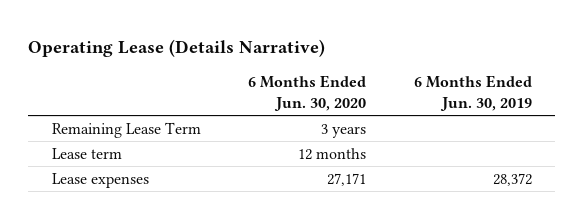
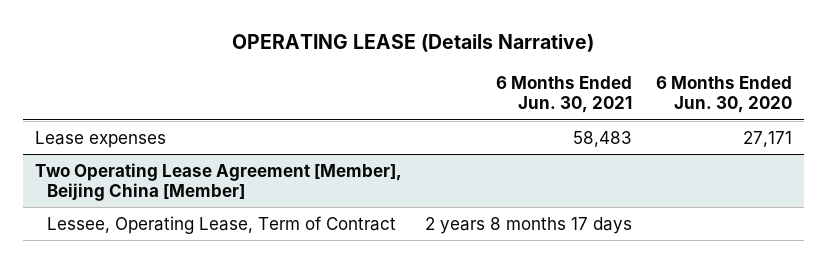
[28,39,326,58] Operating Lease (Details Narrative) -> [232,34,595,53] OPERATING LEASE (Details Narrative)
[413,75,532,111] 6 Months Ended Jun. 30, 2019 -> none
none -> [496,76,633,114] 6 Months Ended Jun. 30, 2021
[51,121,201,138] Remaining Lease Term -> none
[51,147,122,159] Lease term -> none
none -> [34,162,402,201] Two Operating Lease Agreement [Member], Beijing China [Member]
none -> [47,215,397,234] Lessee, Operating Lease, Term of Contract

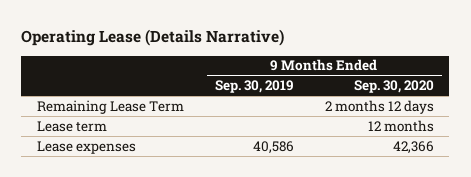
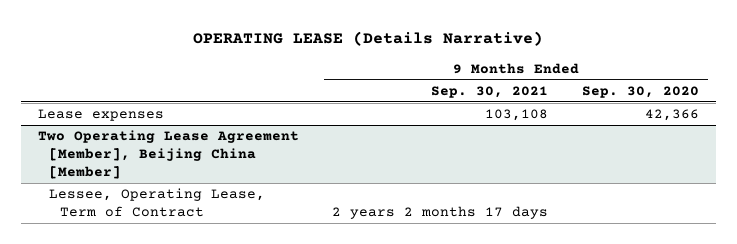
[21,29,285,47] Operating Lease (Details Narrative) -> [193,30,544,46] OPERATING LEASE (Details Narrative)
[214,80,294,94] Sep. 30, 2019 -> none
none -> [431,85,549,98] Sep. 30, 2021
[36,99,184,114] Remaining Lease Term -> none
[36,120,107,132] Lease term -> none
none -> [37,130,299,179] Two Operating Lease Agreement [Member], Beijing China [Member]
none -> [48,188,265,218] Lessee, Operating Lease, Term of Contract

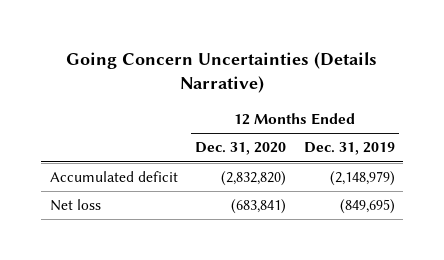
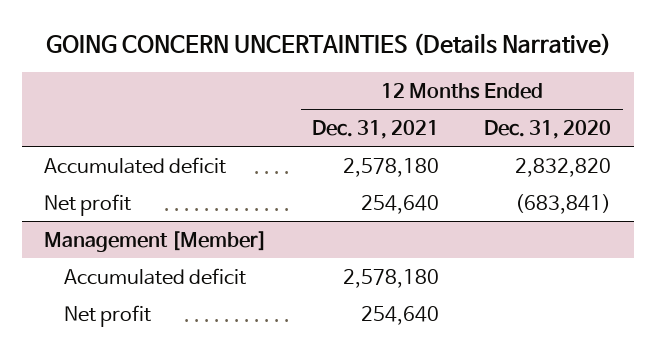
[66,52,378,94] Going Concern Uncertainties (Details Narrative) -> [45,33,611,57] GOING CONCERN UNCERTAINTIES (Details Narrative)
[303,142,395,156] Dec. 31, 2019 -> none
none -> [312,119,440,139] Dec. 31, 2021
[221,171,287,187] (2,832,820) -> [515,157,612,177] 2,832,820
[49,199,101,212] Net loss -> [44,193,132,216] Net profit
none -> [44,230,268,252] Management [Member]
none -> [63,267,246,285] Accumulated deficit
none -> [63,304,151,327] Net profit

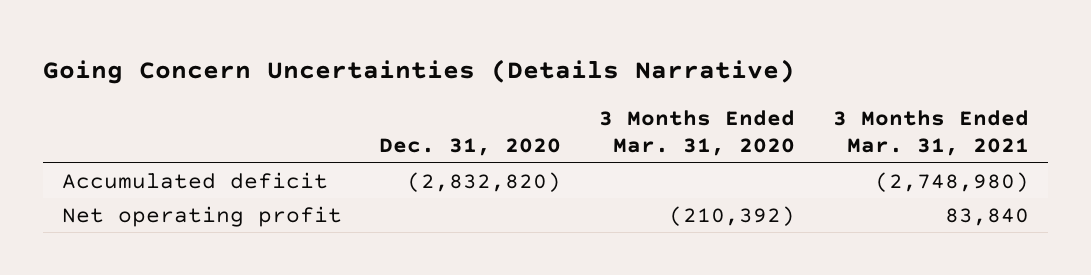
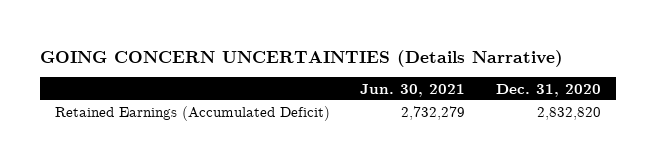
[42,59,795,85] Going Concern Uncertainties (Details Narrative) -> [39,49,563,67] GOING CONCERN UNCERTAINTIES (Details Narrative)
[599,109,796,157] 3 Months Ended Mar. 31, 2020 -> none
[833,109,1030,157] 3 Months Ended Mar. 31, 2021 -> none
none -> [360,83,466,97] Jun. 30, 2021
[61,205,342,227] Net operating profit -> none
[61,171,328,189] Accumulated deficit -> [55,106,331,122] Retained Earnings (Accumulated Deficit)
[407,171,562,192] (2,832,820) -> [536,107,601,121] 2,832,820

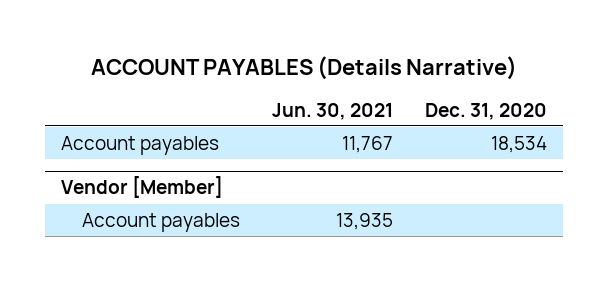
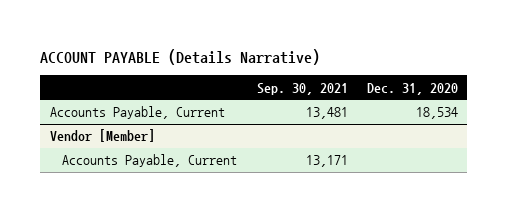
[90,55,517,80] ACCOUNT PAYABLES (Details Narrative) -> [40,48,321,65] ACCOUNT PAYABLE (Details Narrative)
[272,102,394,120] Jun. 30, 2021 -> none
none -> [256,82,348,95] Sep. 30, 2021
[60,136,219,156] Account payables -> [49,106,225,120] Accounts Payable, Current
[82,213,241,233] Account payables -> [62,154,238,168] Accounts Payable, Current

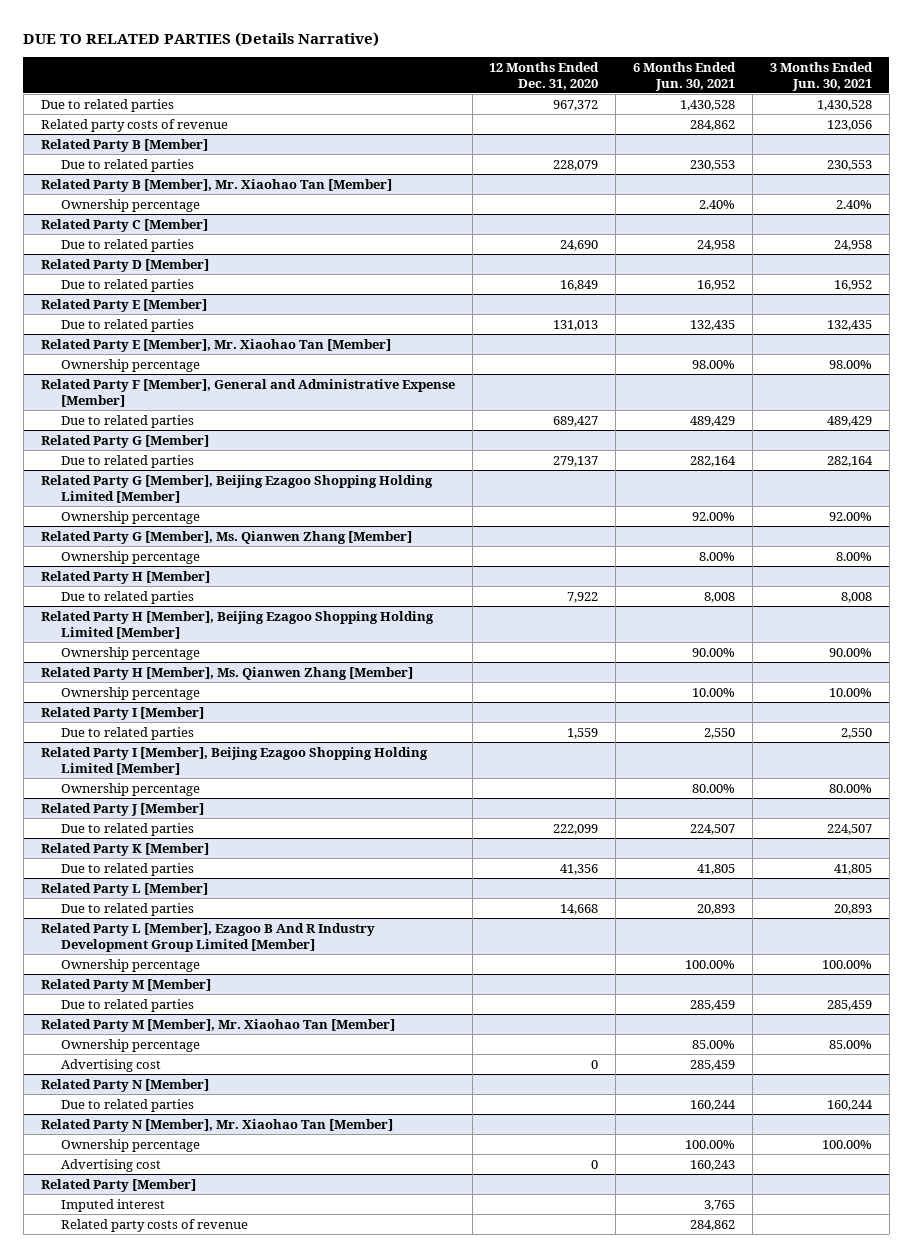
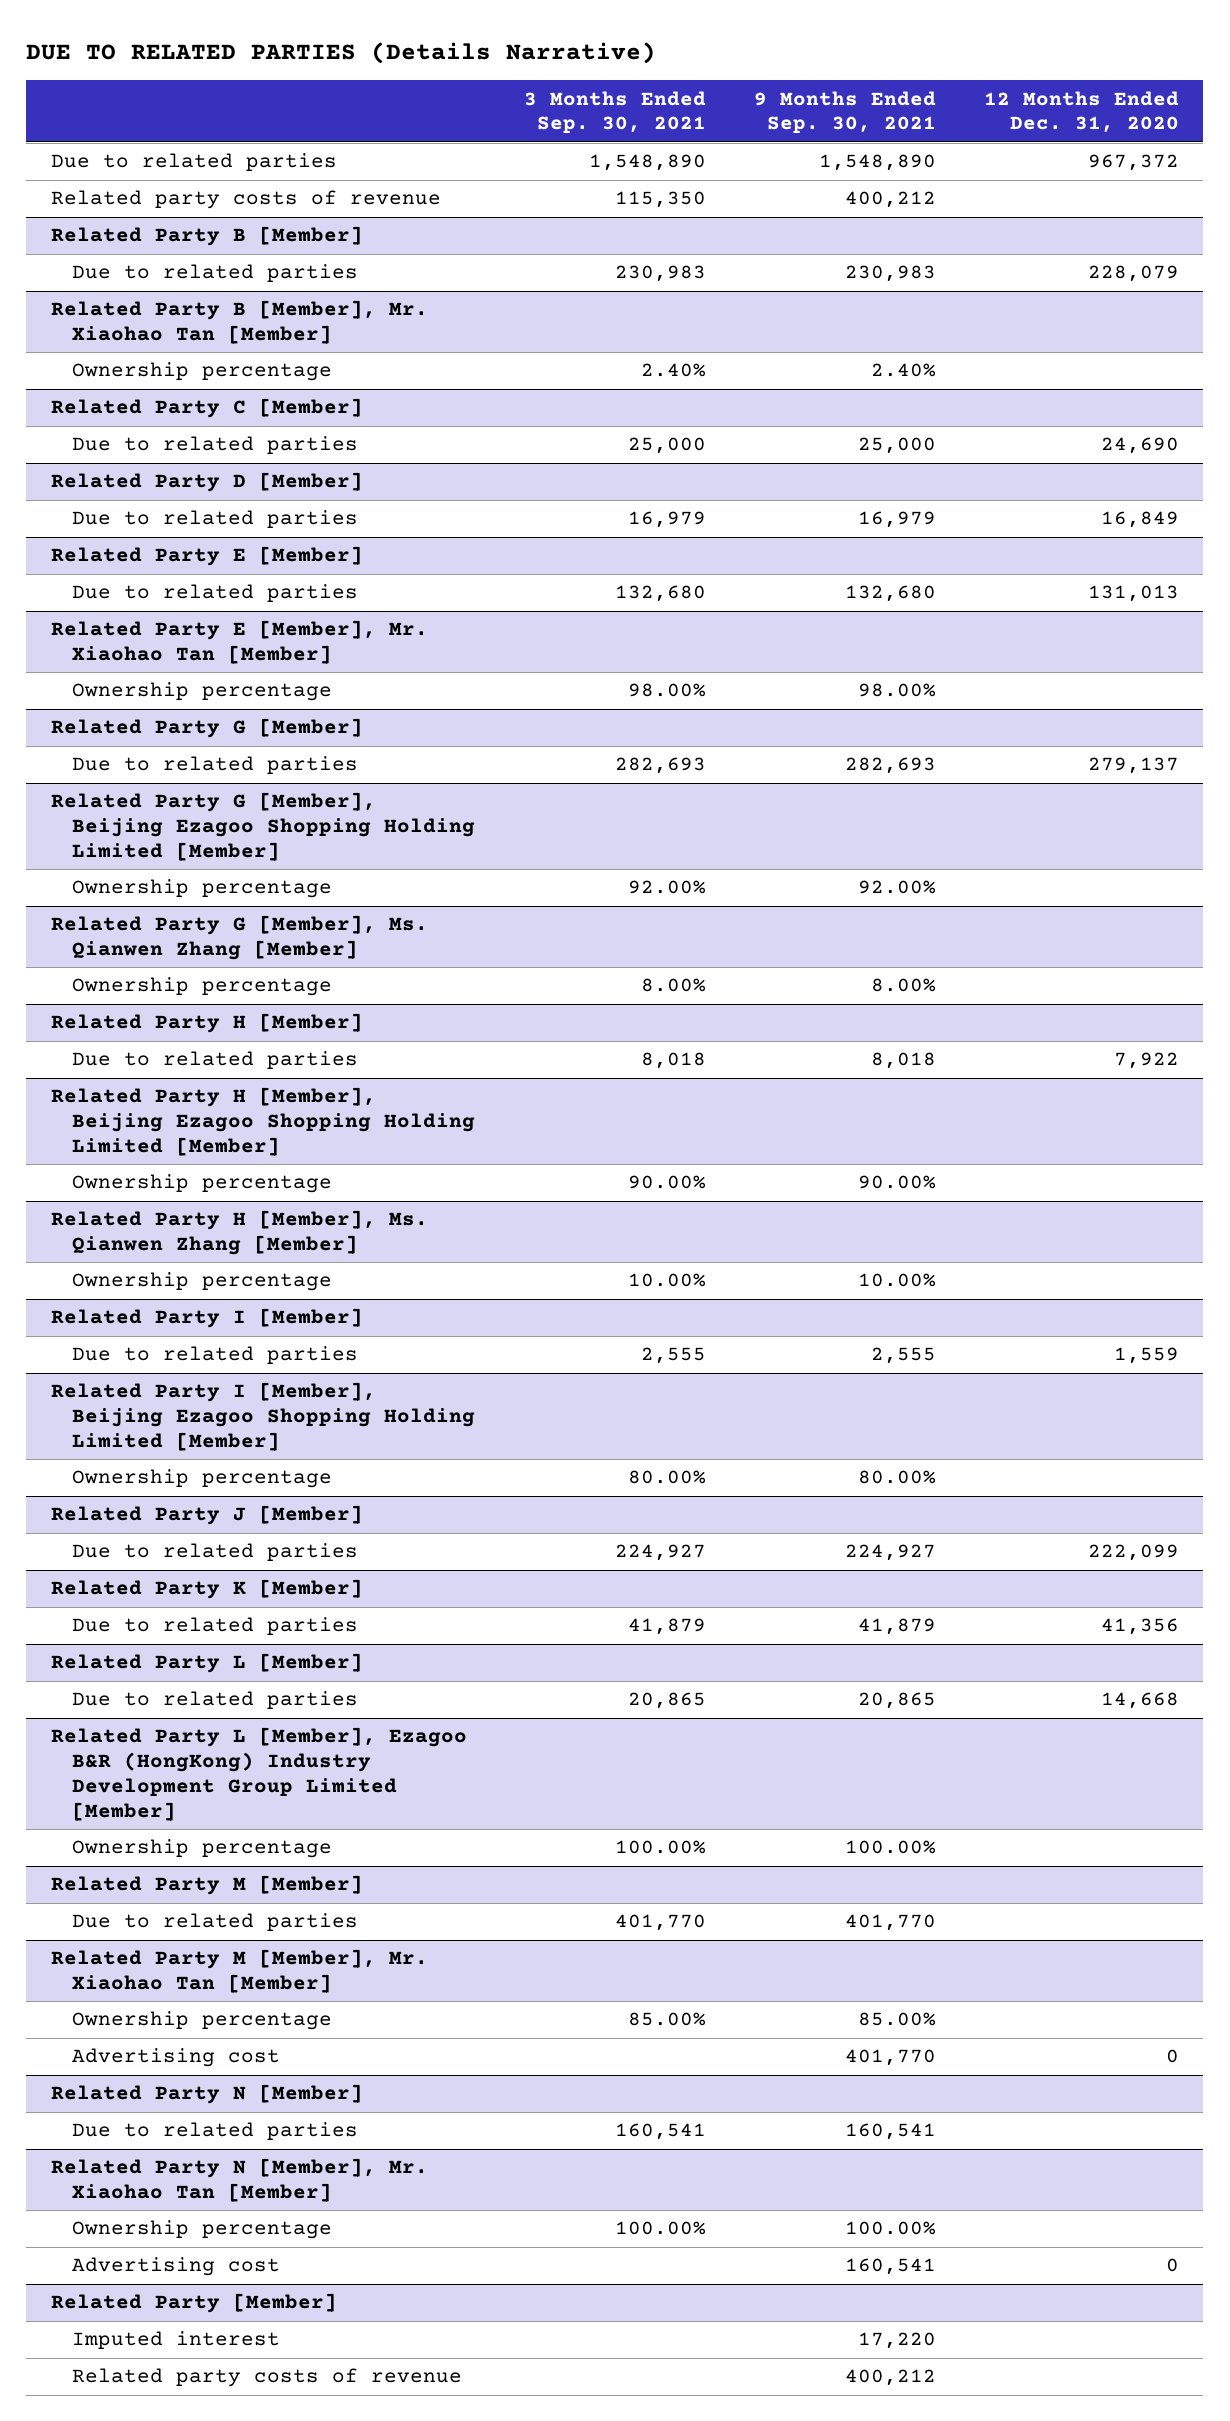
[633,61,737,91] 6 Months Ended Jun. 30, 2021 -> none
[769,61,873,91] 3 Months Ended Jun. 30, 2021 -> none
none -> [523,90,706,134] 3 Months Ended Sep. 30, 2021
none -> [753,90,936,134] 9 Months Ended Sep. 30, 2021
[40,378,455,407] Related Party F [Member], General and Administrative Expense [Member] -> none
[61,414,195,428] Due to related parties -> none
[40,922,375,952] Related Party L [Member], Ezagoo B And R Industry Development Group Limited [Member] -> [50,1727,467,1821] Related Party L [Member], Ezagoo B&R (HongKong) Industry Development Group Limited [Member]

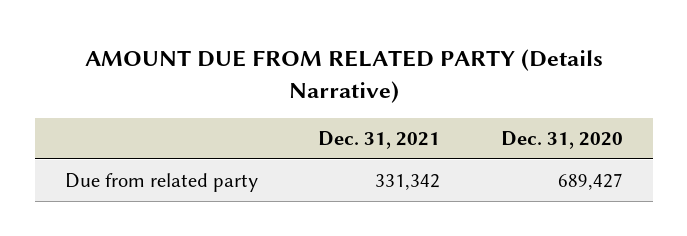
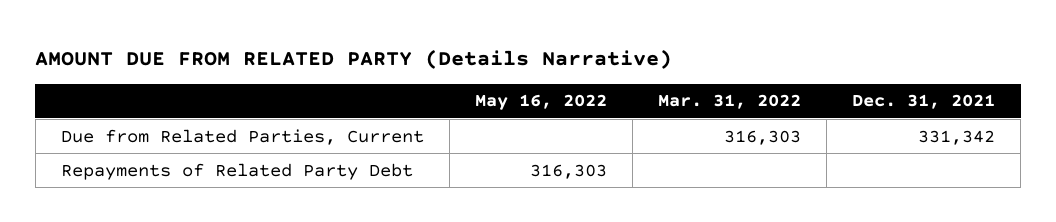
[500,131,623,150] Dec. 31, 2020 -> none
none -> [475,94,608,111] May 16, 2022
none -> [658,94,802,110] Mar. 31, 2022
[64,172,258,192] Due from related party -> [60,128,424,145] Due from Related Parties, Current
none -> [60,162,413,180] Repayments of Related Party Debt

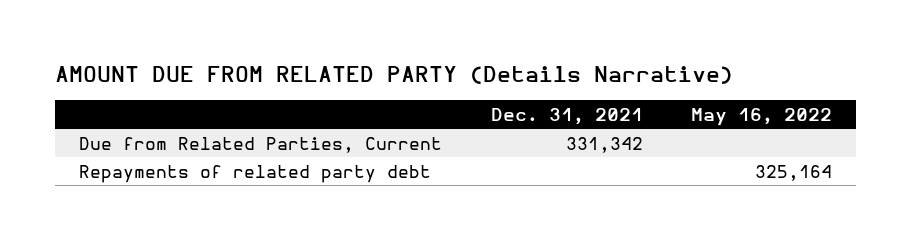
[658,94,802,110] Mar. 31, 2022 -> none
[60,162,413,180] Repayments of Related Party Debt -> [79,164,432,183] Repayments of related party debt
[530,163,608,179] 316,303 -> [755,164,833,181] 325,164

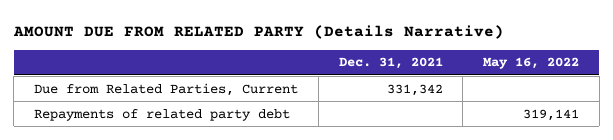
[755,164,833,181] 325,164 -> [523,108,580,121] 319,141

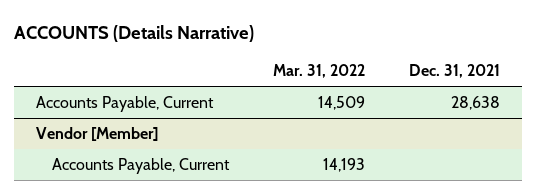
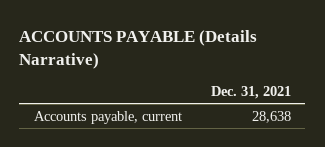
[13,25,254,43] ACCOUNTS (Details Narrative) -> [19,30,258,69] ACCOUNTS PAYABLE (Details Narrative)
[273,64,366,79] Mar. 31, 2022 -> none
[35,127,158,142] Vendor [Member] -> none
[52,158,231,175] Accounts Payable, Current -> none
[35,96,214,113] Accounts Payable, Current -> [33,110,182,124] Accounts payable, current

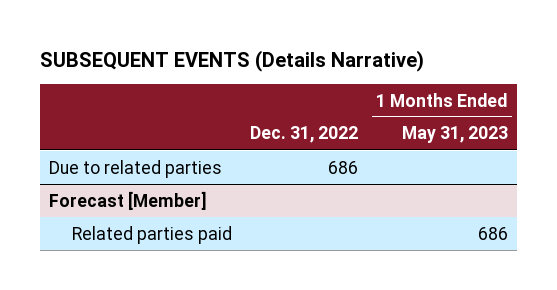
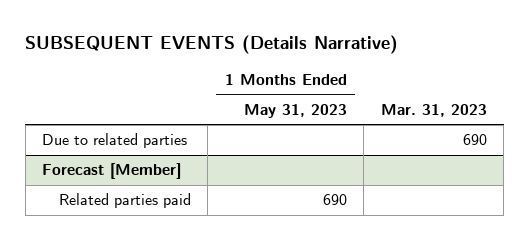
[250,126,359,144] Dec. 31, 2022 -> none
none -> [380,103,487,117] Mar. 31, 2023
[477,226,508,240] 686 -> [322,194,347,206] 690

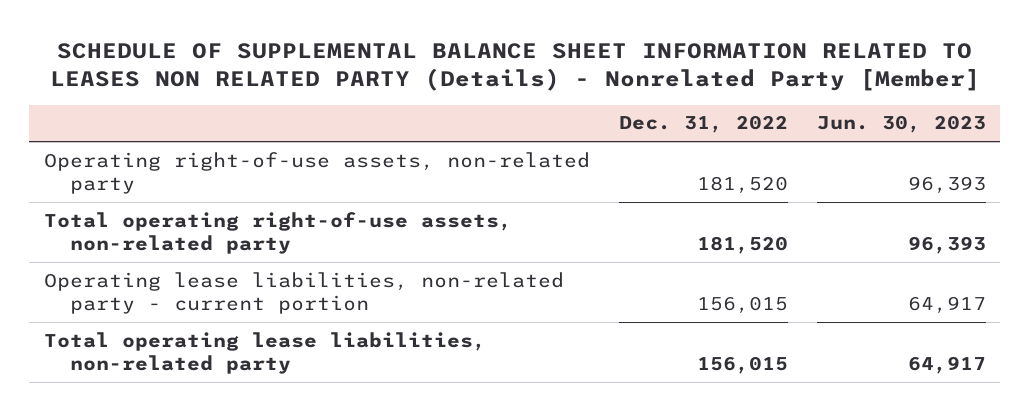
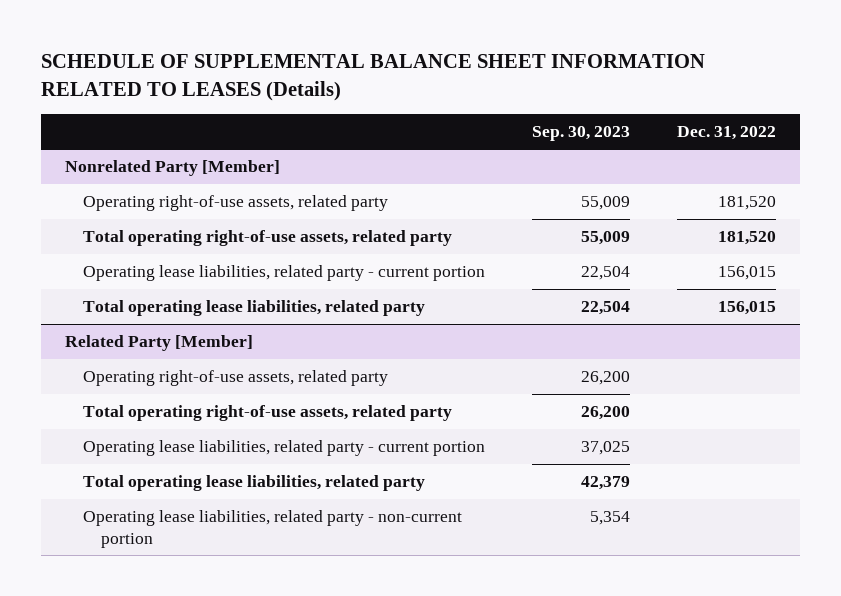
[49,42,980,92] SCHEDULE OF SUPPLEMENTAL BALANCE SHEET INFORMATION RELATED TO LEASES NON RELATED PARTY (Details) - Nonrelated Party [Member] -> [40,54,705,101] SCHEDULE OF SUPPLEMENTAL BALANCE SHEET INFORMATION RELATED TO LEASES (Details)
[816,115,986,134] Jun. 30, 2023 -> none
none -> [532,125,631,141] Sep. 30, 2023
[43,151,590,195] Operating right-of-use assets, non-related party -> none
[43,211,512,255] Total operating right-of-use assets, non-related party -> none
[43,271,564,315] Operating lease liabilities, non-related party - current portion -> none
[43,331,486,375] Total operating lease liabilities, non-related party -> none
none -> [64,160,280,177] Nonrelated Party [Member]
none -> [83,195,389,212] Operating right-of-use assets, related party
none -> [83,230,453,247] Total operating right-of-use assets, related party
none -> [83,265,486,282] Operating lease liabilities, related party - current portion
none -> [83,300,426,317] Total operating lease liabilities, related party
none -> [64,335,253,352] Related Party [Member]
none -> [83,370,389,387] Operating right-of-use assets, related party
none -> [83,405,453,422] Total operating right-of-use assets, related party
none -> [83,440,486,457] Operating lease liabilities, related party - current portion
none -> [83,475,426,492] Total operating lease liabilities, related party
none -> [83,510,463,548] Operating lease liabilities, related party - non-current portion

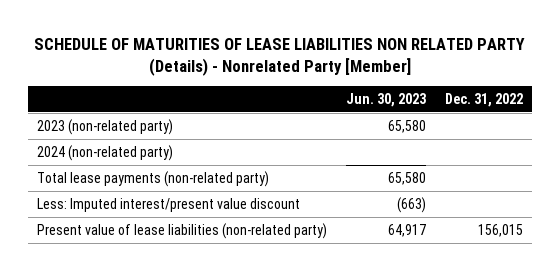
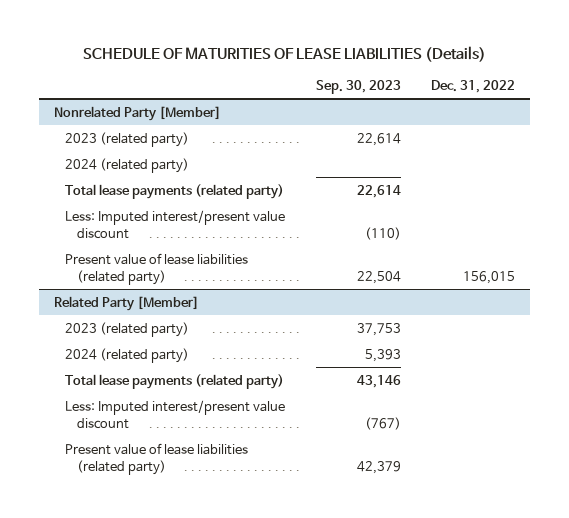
[34,37,526,76] SCHEDULE OF MATURITIES OF LEASE LIABILITIES NON RELATED PARTY (Details) - Nonrelated Party [Member] -> [83,46,487,63] SCHEDULE OF MATURITIES OF LEASE LIABILITIES (Details)
[346,92,427,107] Jun. 30, 2023 -> none
none -> [315,79,401,94] Sep. 30, 2023
[37,118,174,135] 2023 (non-related party) -> none
[37,144,174,161] 2024 (non-related party) -> none
[37,170,270,187] Total lease payments (non-related party) -> none
[37,197,301,212] Less: Imputed interest/present value discount -> none
[37,222,328,239] Present value of lease liabilities (non-related party) -> none
none -> [54,105,222,121] Nonrelated Party [Member]
none -> [65,131,190,147] 2023 (related party)
none -> [65,157,190,173] 2024 (related party)
none -> [65,183,285,199] Total lease payments (related party)
none -> [65,209,286,239] Less: Imputed interest/present value discount
none -> [65,252,249,285] Present value of lease liabilities (related party)
none -> [54,295,200,311] Related Party [Member]
none -> [65,321,190,337] 2023 (related party)
none -> [65,347,190,363] 2024 (related party)
none -> [65,373,285,389] Total lease payments (related party)
none -> [65,399,286,429] Less: Imputed interest/present value discount
none -> [65,442,249,475] Present value of lease liabilities (related party)

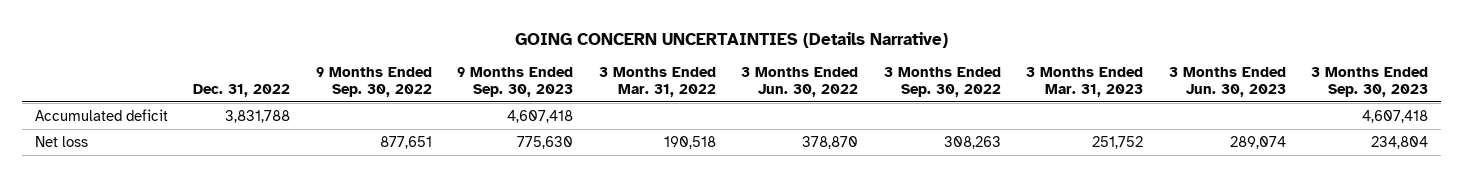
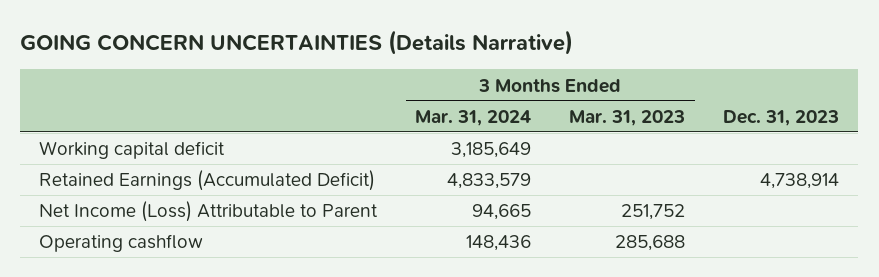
[193,84,291,98] Dec. 31, 2022 -> none
[315,67,432,98] 9 Months Ended Sep. 30, 2022 -> none
[457,67,574,98] 9 Months Ended Sep. 30, 2023 -> none
[598,67,716,98] 3 Months Ended Mar. 31, 2022 -> none
[741,67,859,98] 3 Months Ended Jun. 30, 2022 -> none
[883,67,1001,98] 3 Months Ended Sep. 30, 2022 -> none
[1168,67,1286,98] 3 Months Ended Jun. 30, 2023 -> none
[1311,67,1429,98] 3 Months Ended Sep. 30, 2023 -> none
none -> [415,109,532,126] Mar. 31, 2024
none -> [723,109,840,126] Dec. 31, 2023
none -> [39,141,226,160] Working capital deficit
[34,108,168,121] Accumulated deficit -> [39,170,376,192] Retained Earnings (Accumulated Deficit)
[34,135,88,147] Net loss -> [39,201,379,223] Net Income (Loss) Attributable to Parent
none -> [39,234,204,253] Operating cashflow

